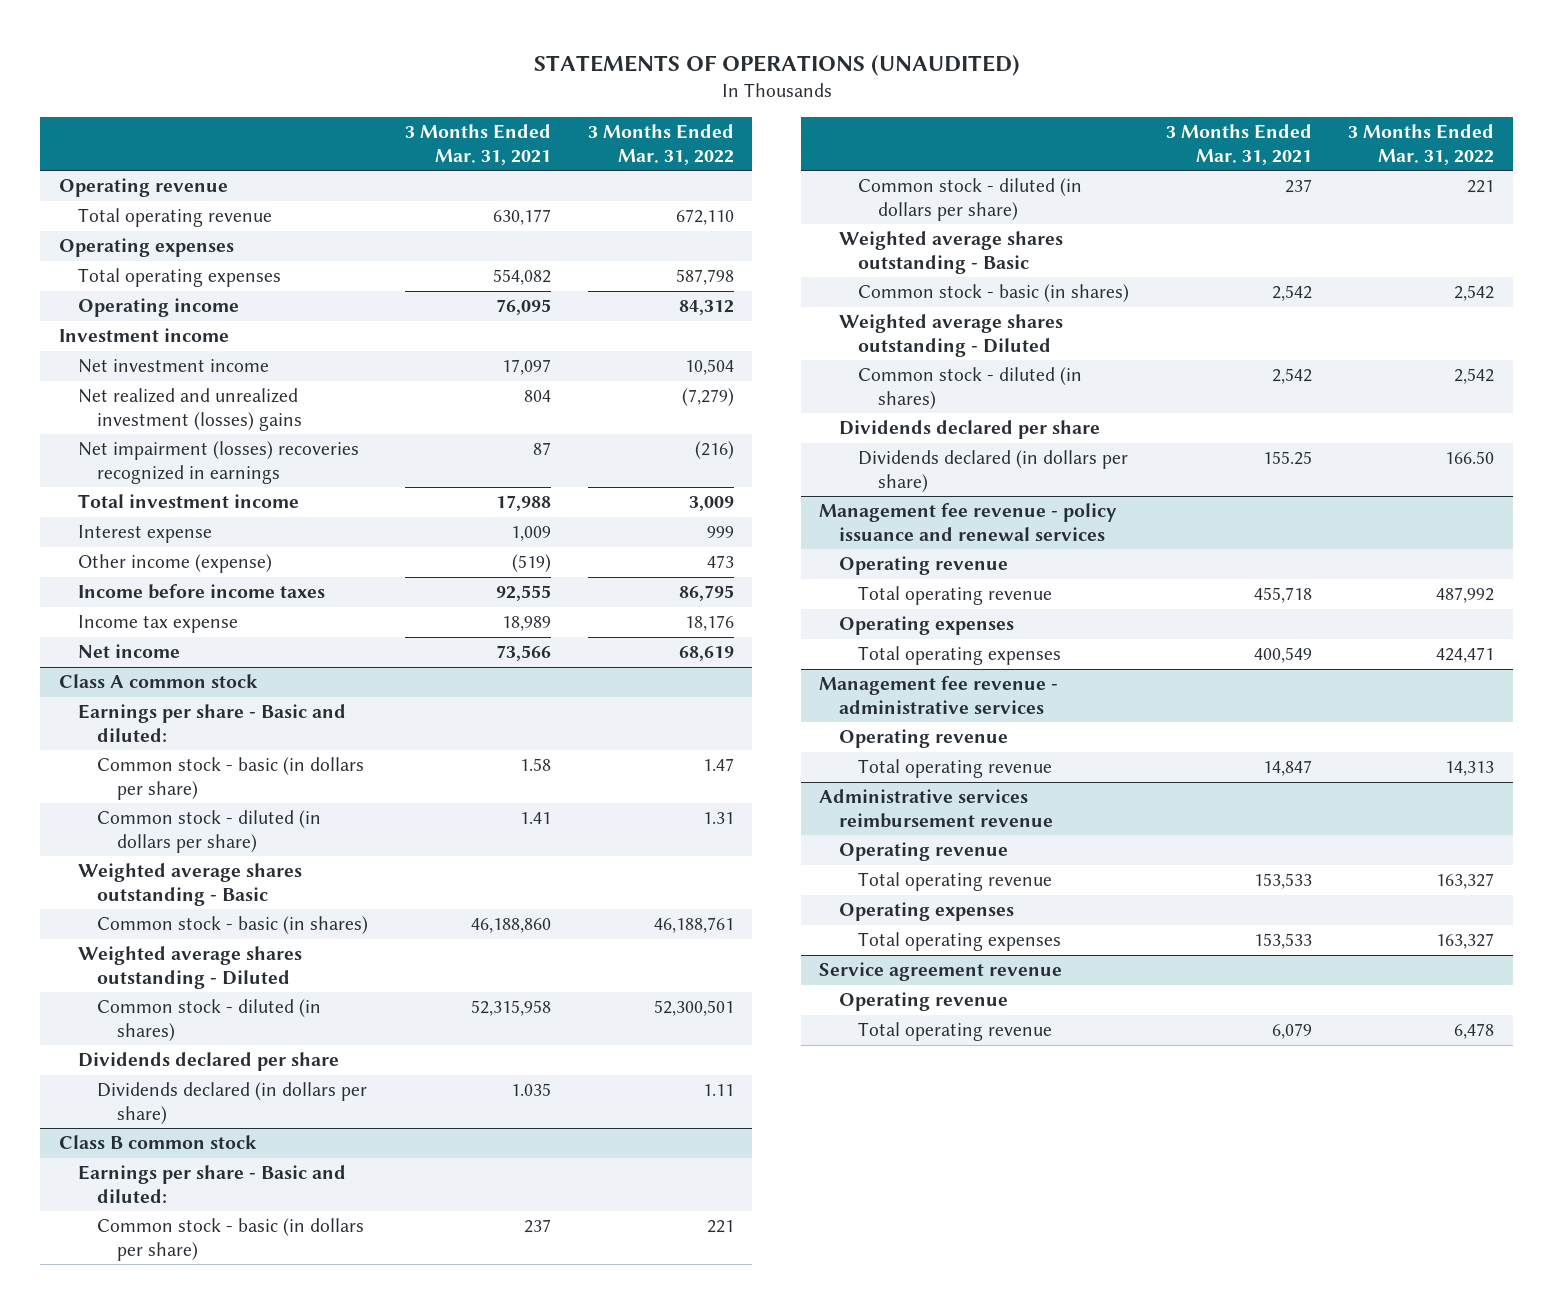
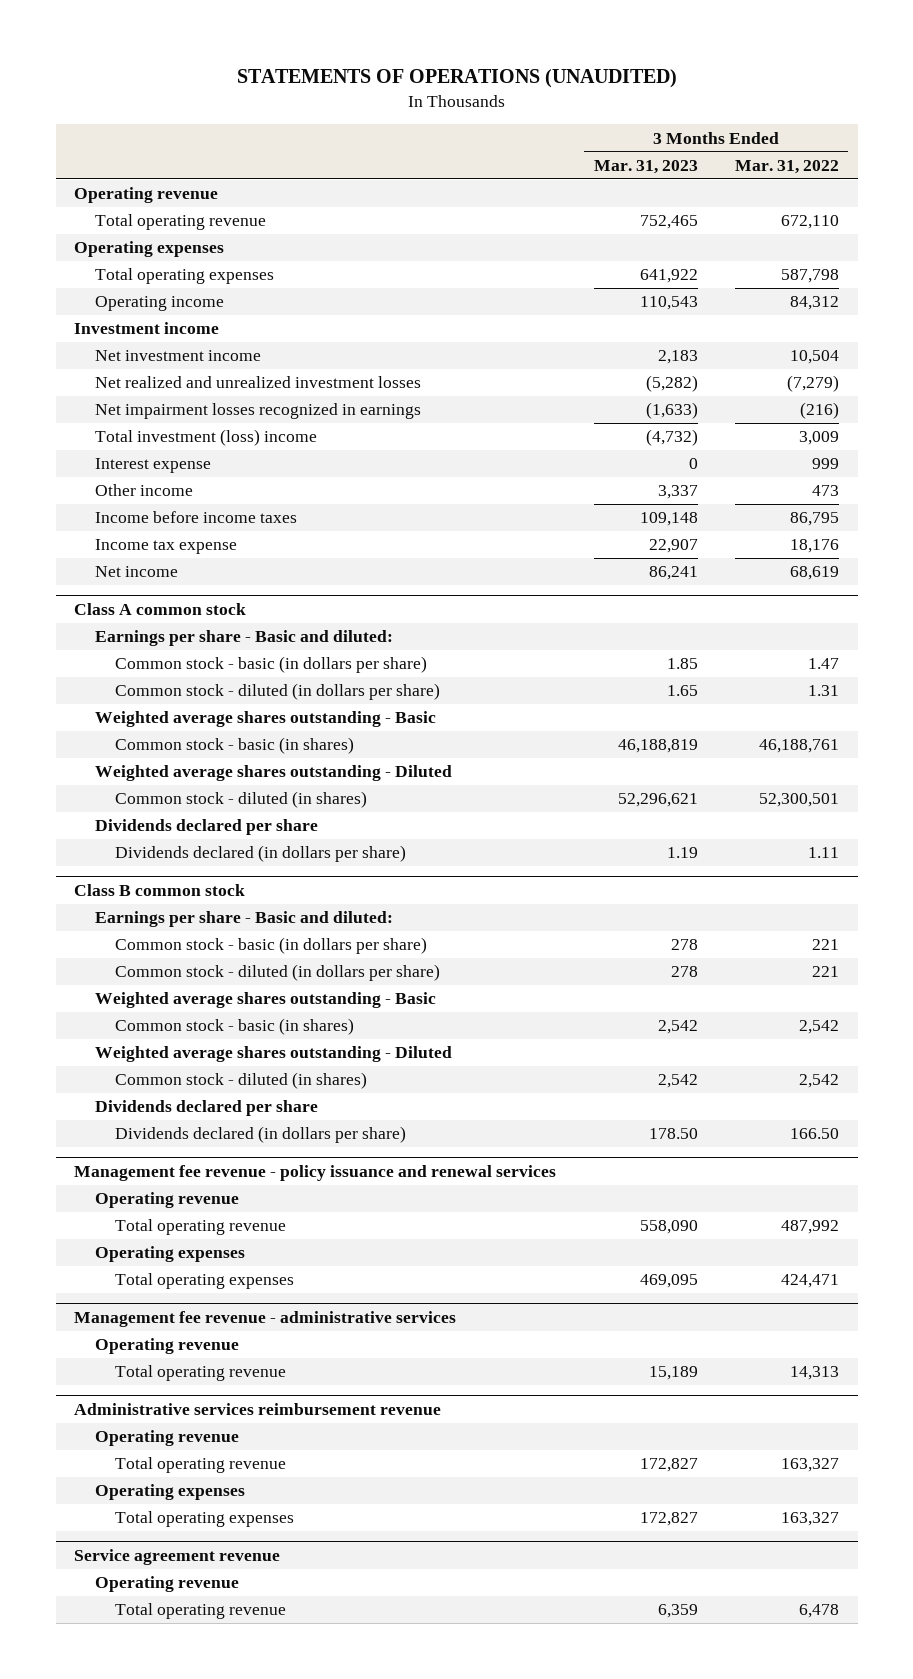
[405,124,552,165] 3 Months Ended Mar. 31, 2021 -> none
none -> [593,159,698,174] Mar. 31, 2023
[78,388,303,431] Net realized and unrealized investment (losses) gains -> [94,376,421,389] Net realized and unrealized investment losses
[78,441,360,484] Net impairment (losses) recoveries recognized in earnings -> [94,403,421,420] Net impairment losses recognized in earnings
[78,494,300,509] Total investment income -> [94,429,317,447] Total investment (loss) income
[78,554,273,574] Other income (expense) -> [94,484,193,497] Other income

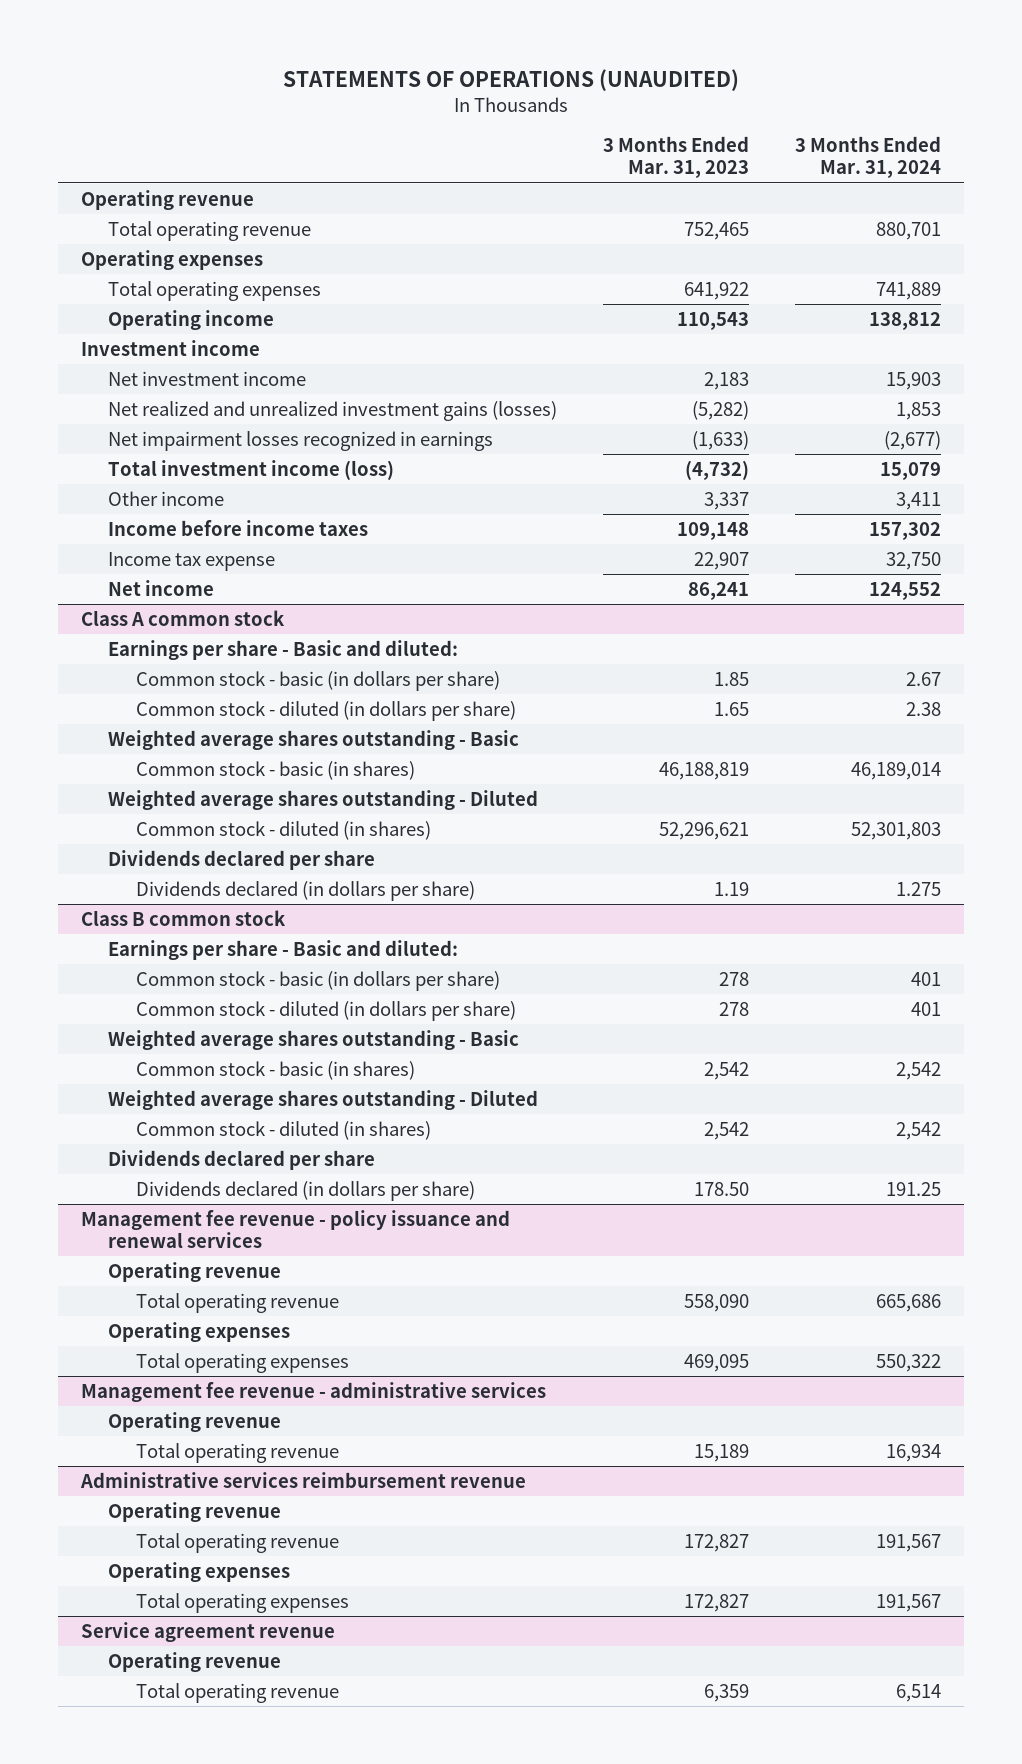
[735,159,840,174] Mar. 31, 2022 -> none
none -> [794,136,941,179] 3 Months Ended Mar. 31, 2024
[94,376,421,389] Net realized and unrealized investment losses -> [108,400,558,421] Net realized and unrealized investment gains (losses)
[94,458,211,474] Interest expense -> none
[94,429,317,447] Total investment (loss) income -> [108,459,395,480] Total investment income (loss)

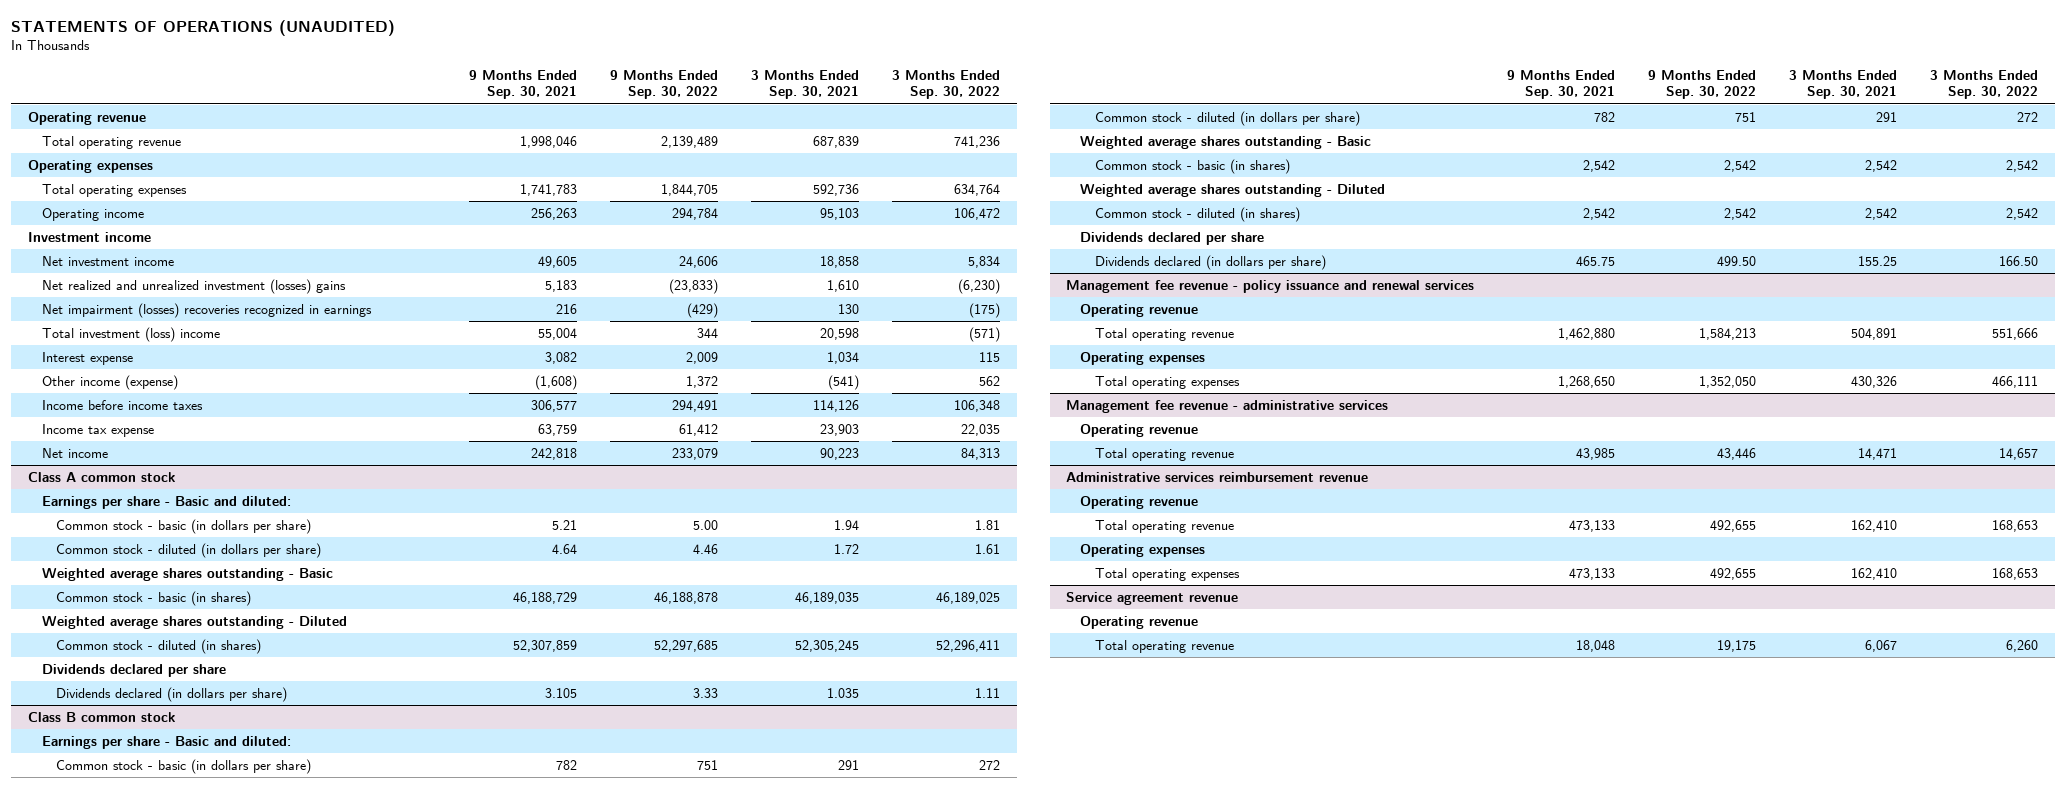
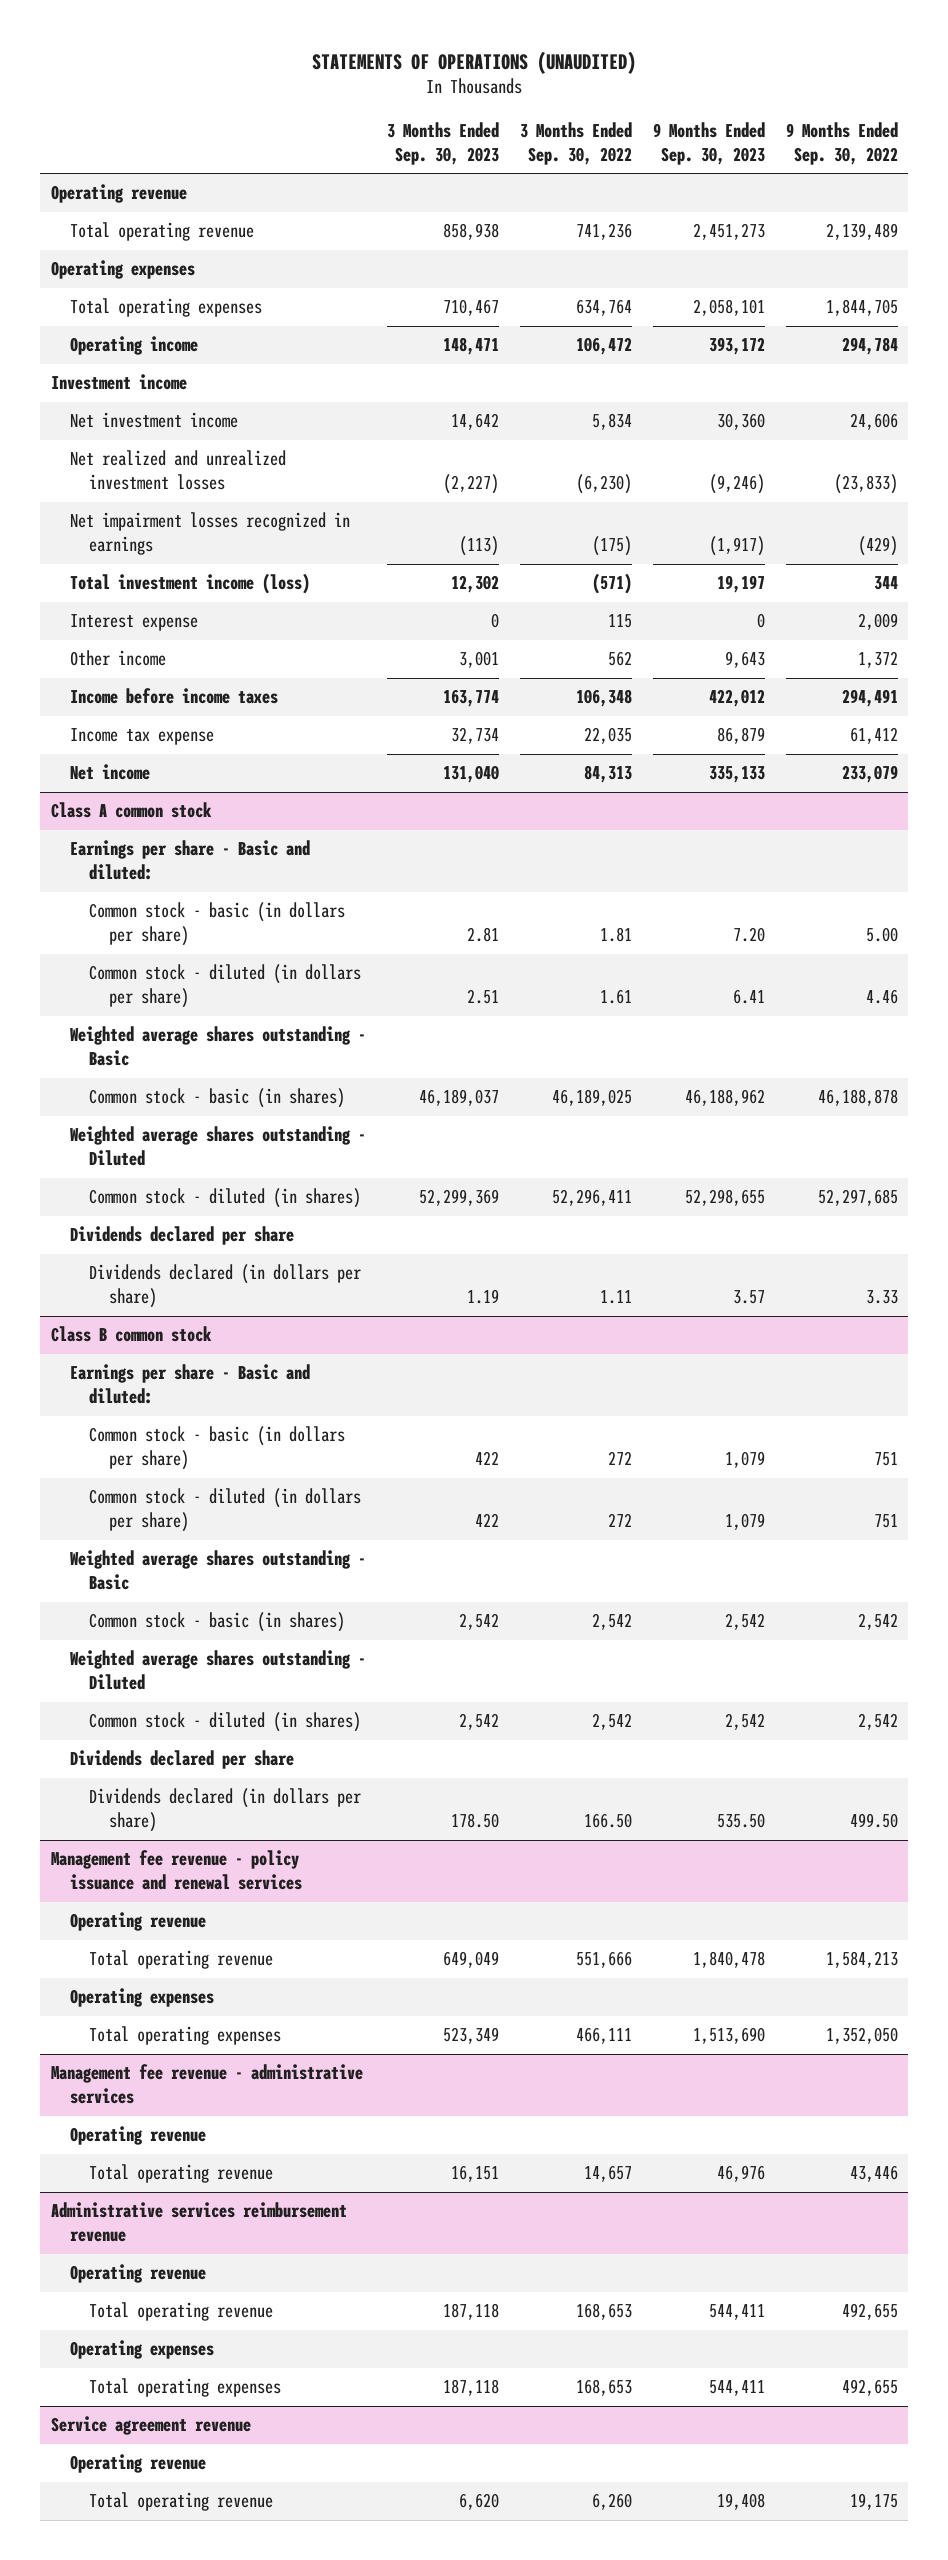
[468,69,577,100] 9 Months Ended Sep. 30, 2021 -> none
[750,69,859,100] 3 Months Ended Sep. 30, 2021 -> none
none -> [386,121,499,165] 3 Months Ended Sep. 30, 2023
none -> [652,121,765,165] 9 Months Ended Sep. 30, 2023
[41,278,346,294] Net realized and unrealized investment (losses) gains -> [69,450,286,491] Net realized and unrealized investment losses
[41,302,372,318] Net impairment (losses) recoveries recognized in earnings -> [69,512,350,556] Net impairment losses recognized in earnings
[41,326,220,342] Total investment (loss) income -> [69,573,310,595] Total investment income (loss)
[41,374,178,390] Other income (expense) -> [69,650,166,667] Other income

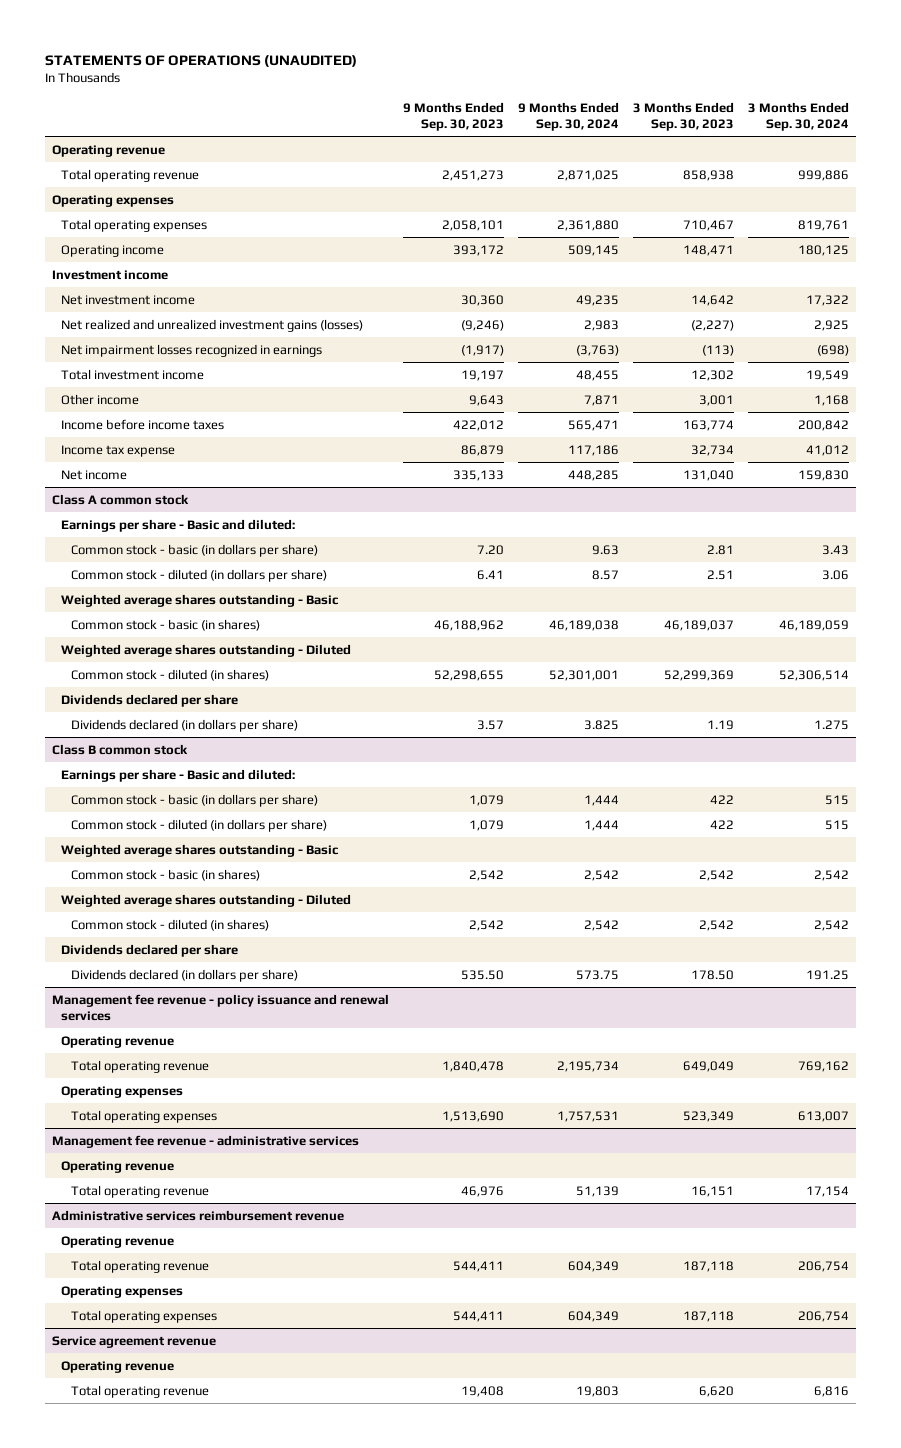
[519,121,632,165] 3 Months Ended Sep. 30, 2022 -> none
[785,121,898,165] 9 Months Ended Sep. 30, 2022 -> none
none -> [518,101,620,131] 9 Months Ended Sep. 30, 2024
none -> [748,101,850,131] 3 Months Ended Sep. 30, 2024
[69,450,286,491] Net realized and unrealized investment losses -> [61,318,364,332] Net realized and unrealized investment gains (losses)
[69,614,198,632] Interest expense -> none
[69,573,310,595] Total investment income (loss) -> [61,368,205,380] Total investment income

